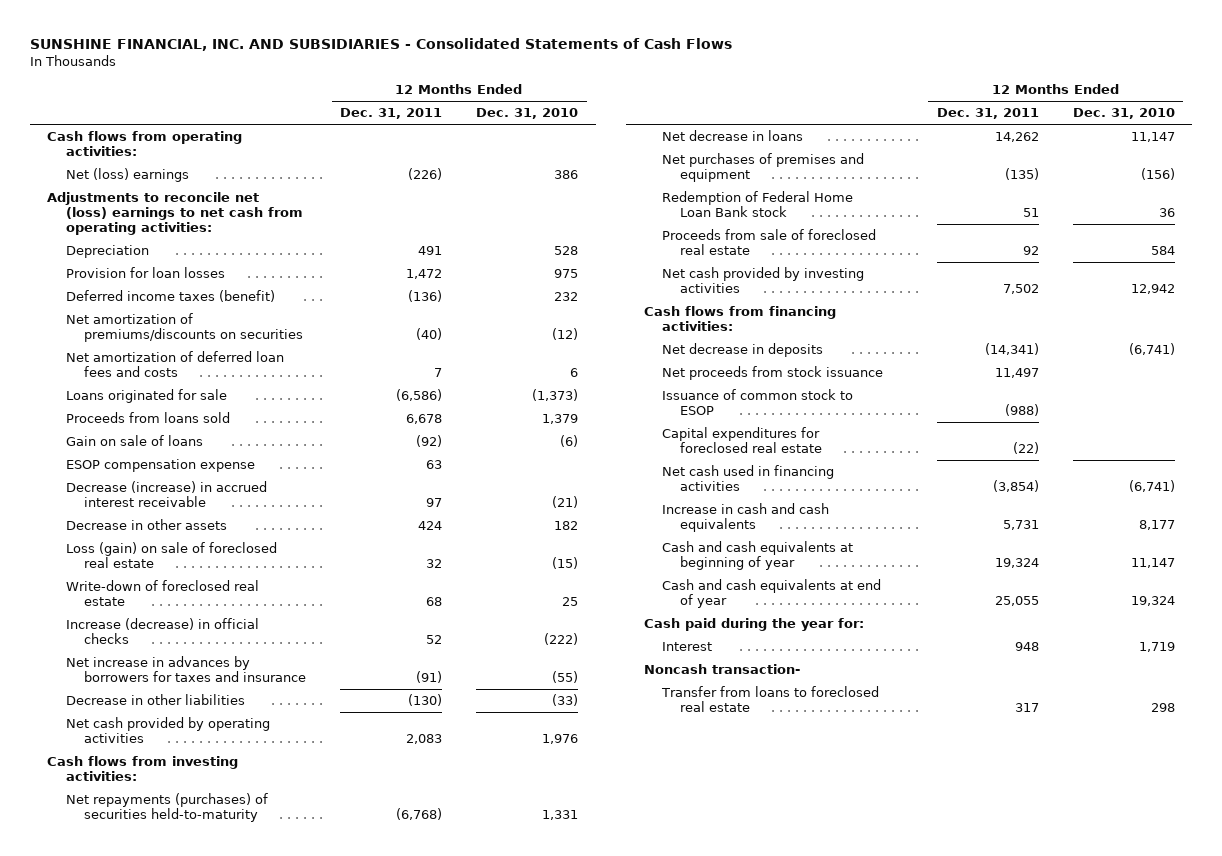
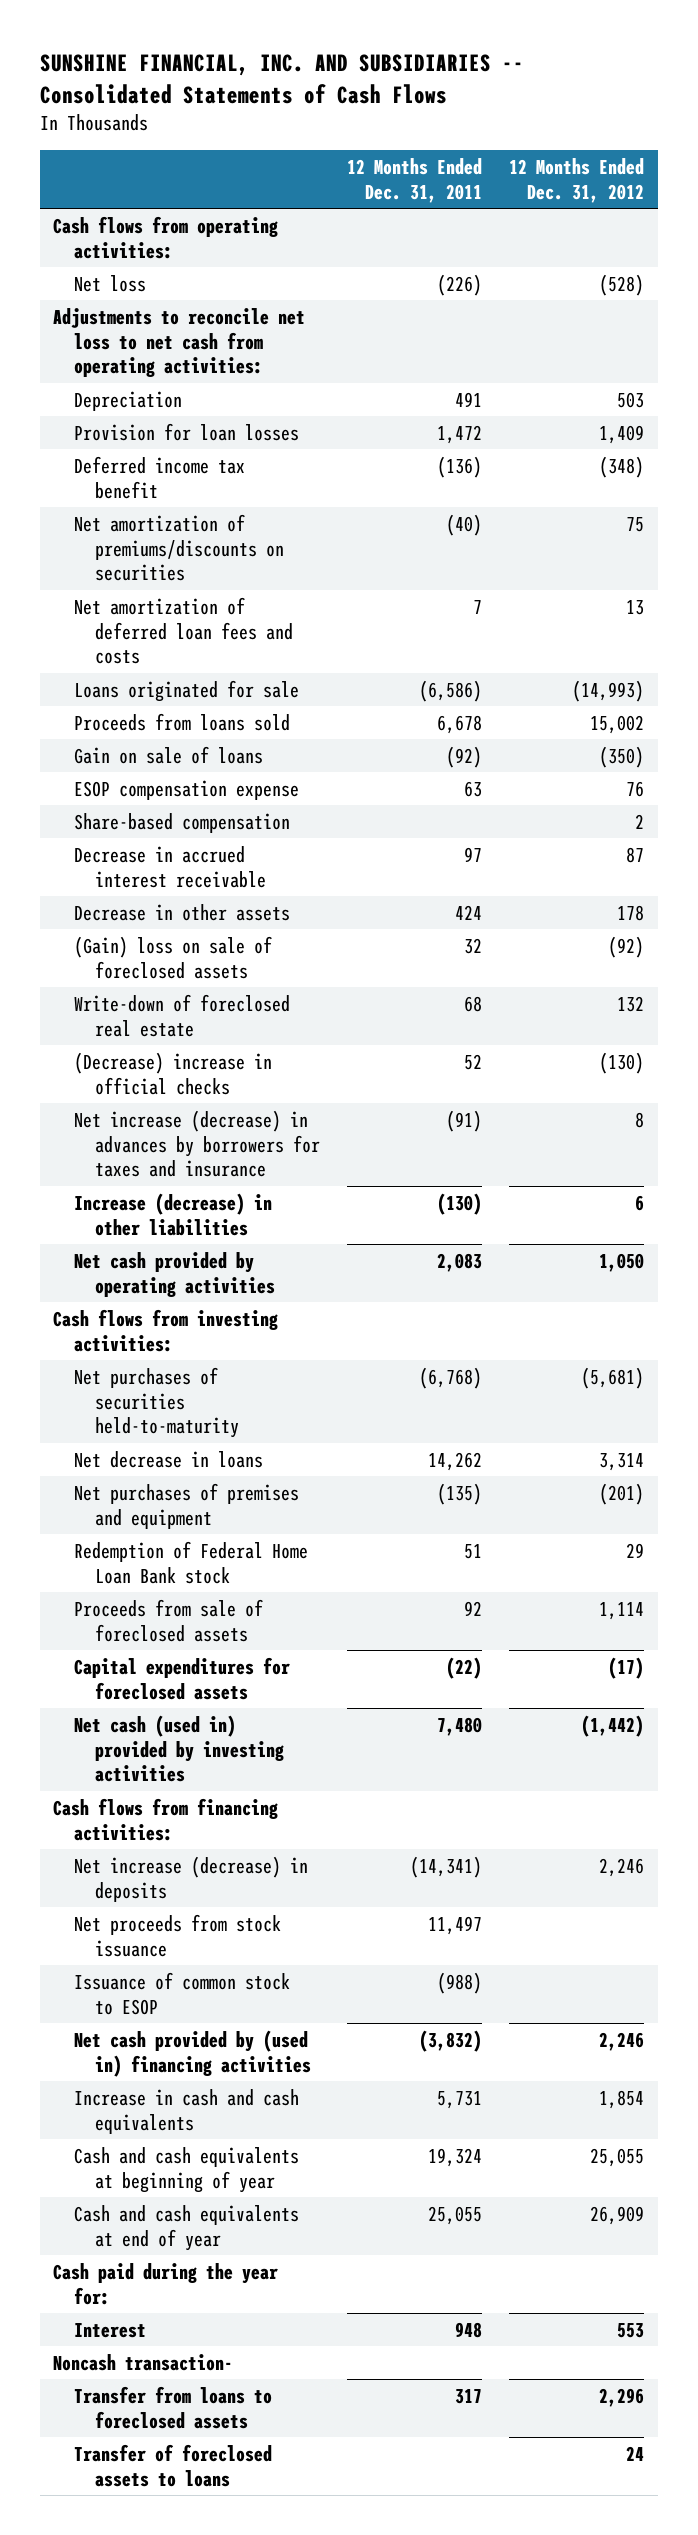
[30,38,733,52] SUNSHINE FINANCIAL, INC. AND SUBSIDIARIES - Consolidated Statements of Cash Flows -> [39,54,524,104] SUNSHINE FINANCIAL, INC. AND SUBSIDIARIES -- Consolidated Statements of Cash Flows
[476,108,579,120] Dec. 31, 2010 -> none
none -> [509,157,645,203] 12 Months Ended Dec. 31, 2012
[65,168,189,183] Net (loss) earnings -> [74,274,147,292] Net loss
[47,192,303,235] Adjustments to reconcile net (loss) earnings to net cash from operating activities: -> [53,307,306,378] Adjustments to reconcile net loss to net cash from operating activities:
[65,290,275,303] Deferred income taxes (benefit) -> [74,455,246,499] Deferred income tax benefit
none -> [74,812,291,833] Share-based compensation
[65,481,267,507] Decrease (increase) in accrued interest receivable -> [74,845,266,888] Decrease in accrued interest receivable
[65,542,277,568] Loss (gain) on sale of foreclosed real estate -> [74,935,273,979] (Gain) loss on sale of foreclosed assets
[65,618,259,644] Increase (decrease) in official checks -> [74,1051,273,1095] (Decrease) increase in official checks
[65,656,307,682] Net increase in advances by borrowers for taxes and insurance -> [74,1109,320,1178] Net increase (decrease) in advances by borrowers for taxes and insurance
[65,694,245,706] Decrease in other liabilities -> [74,1192,273,1236] Increase (decrease) in other liabilities
[65,793,268,822] Net repayments (purchases) of securities held-to-maturity -> [74,1366,239,1439] Net purchases of securities held-to-maturity
[661,229,876,255] Proceeds from sale of foreclosed real estate -> [74,1598,264,1642] Proceeds from sale of foreclosed assets
none -> [74,1656,291,1700] Capital expenditures for foreclosed assets
[661,267,864,293] Net cash provided by investing activities -> [74,1714,284,1783] Net cash (used in) provided by investing activities
[1002,283,1039,294] 7,502 -> [436,1716,482,1736] 7,480
[661,343,823,358] Net decrease in deposits -> [74,1855,309,1902] Net increase (decrease) in deposits
[661,427,823,453] Capital expenditures for foreclosed real estate -> none
[661,465,834,491] Net cash used in financing activities -> [74,2029,311,2077] Net cash provided by (used in) financing activities
[992,479,1039,492] (3,854) -> [418,2029,482,2052] (3,832)
[660,686,879,712] Transfer from loans to foreclosed real estate -> [74,2385,273,2429] Transfer from loans to foreclosed assets
none -> [74,2443,273,2487] Transfer of foreclosed assets to loans

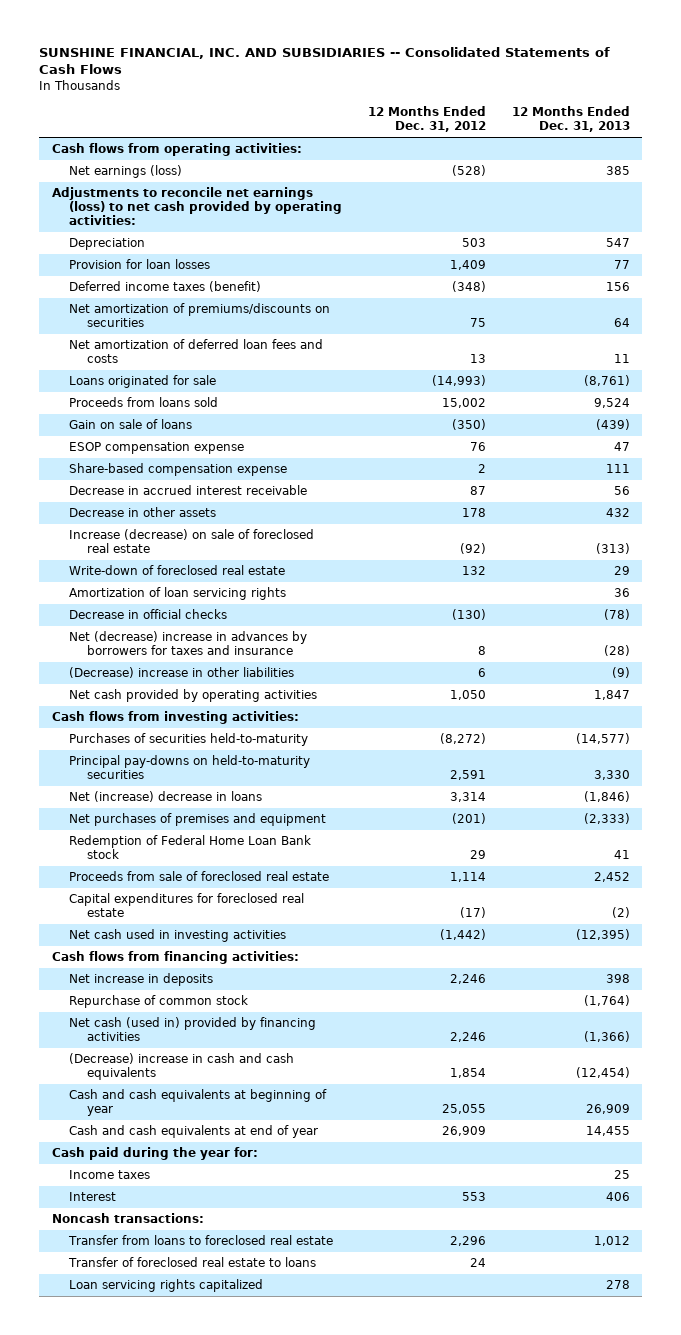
[346,157,482,203] 12 Months Ended Dec. 31, 2011 -> none
none -> [511,106,630,133] 12 Months Ended Dec. 31, 2013
[74,274,147,292] Net loss -> [69,165,183,179] Net earnings (loss)
[53,307,306,378] Adjustments to reconcile net loss to net cash from operating activities: -> [51,187,343,226] Adjustments to reconcile net earnings (loss) to net cash provided by operating activities:
[74,455,246,499] Deferred income tax benefit -> [69,281,262,293] Deferred income taxes (benefit)
[74,812,291,833] Share-based compensation -> [69,463,288,477] Share-based compensation expense
[74,935,273,979] (Gain) loss on sale of foreclosed assets -> none
none -> [69,529,315,554] Increase (decrease) on sale of foreclosed real estate
none -> [69,587,287,601] Amortization of loan servicing rights
[74,1051,273,1095] (Decrease) increase in official checks -> [69,609,228,620] Decrease in official checks
[74,1109,320,1178] Net increase (decrease) in advances by borrowers for taxes and insurance -> [69,631,308,656] Net (decrease) increase in advances by borrowers for taxes and insurance
[74,1192,273,1236] Increase (decrease) in other liabilities -> [69,667,295,679] (Decrease) increase in other liabilities
[74,1366,239,1439] Net purchases of securities held-to-maturity -> [69,733,309,747] Purchases of securities held-to-maturity
[581,1366,645,1389] (5,681) -> [440,733,487,745] (8,272)
none -> [69,755,311,780] Principal pay-downs on held-to-maturity securities
[74,1450,264,1468] Net decrease in loans -> [69,791,263,803] Net (increase) decrease in loans
[74,1598,264,1642] Proceeds from sale of foreclosed assets -> [69,871,330,882] Proceeds from sale of foreclosed real estate
[74,1656,291,1700] Capital expenditures for foreclosed assets -> [69,893,305,918] Capital expenditures for foreclosed real estate
[74,1714,284,1783] Net cash (used in) provided by investing activities -> [69,929,287,943] Net cash used in investing activities
[74,1913,282,1957] Net proceeds from stock issuance -> none
[74,1971,291,2015] Issuance of common stock to ESOP -> none
[74,1855,309,1902] Net increase (decrease) in deposits -> [69,973,214,987] Net increase in deposits
none -> [69,995,249,1009] Repurchase of common stock
[74,2029,311,2077] Net cash provided by (used in) financing activities -> [69,1017,317,1042] Net cash (used in) provided by financing activities
[74,2088,300,2134] Increase in cash and cash equivalents -> [69,1053,295,1081] (Decrease) increase in cash and cash equivalents
none -> [69,1170,151,1180] Income taxes
[53,2353,234,2371] Noncash transaction- -> [51,1213,204,1224] Noncash transactions:
[74,2385,273,2429] Transfer from loans to foreclosed assets -> [68,1235,334,1246] Transfer from loans to foreclosed real estate
[74,2443,273,2487] Transfer of foreclosed assets to loans -> [68,1257,317,1268] Transfer of foreclosed real estate to loans
none -> [69,1279,264,1293] Loan servicing rights capitalized

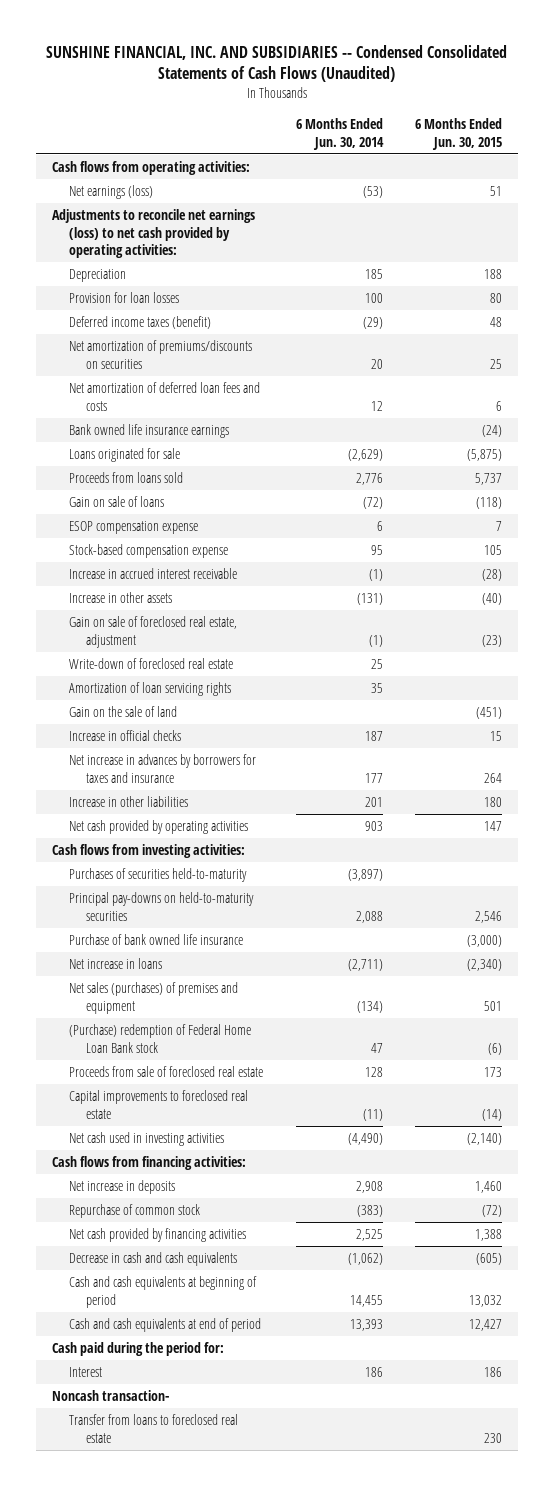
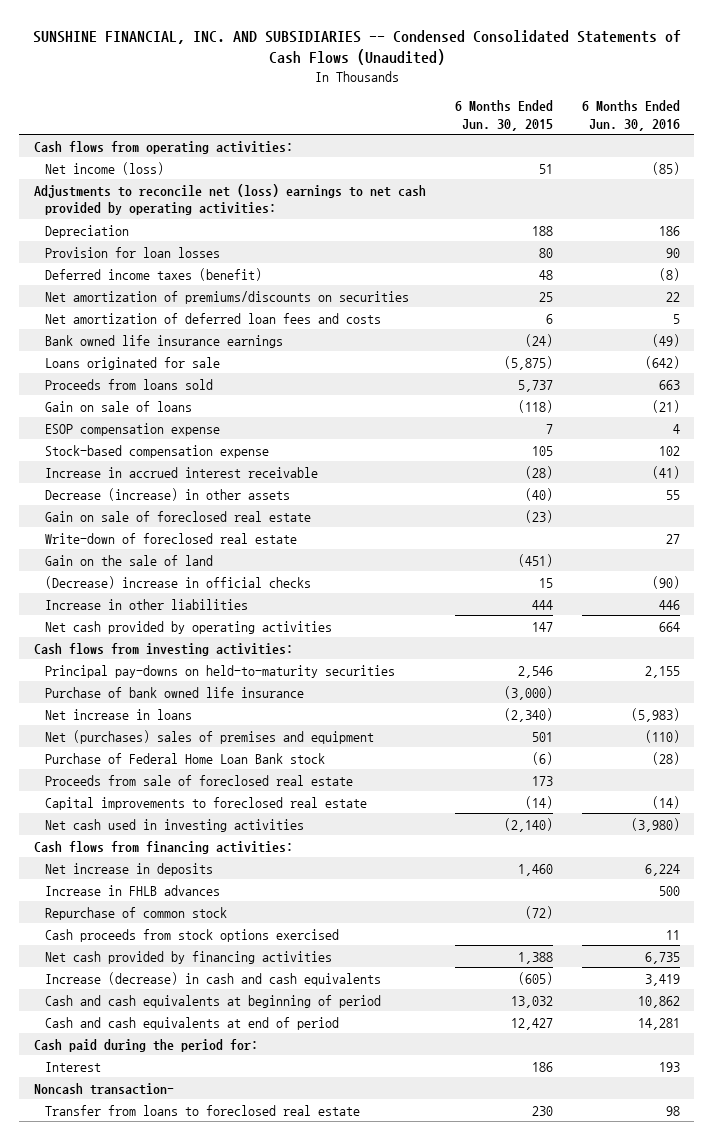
[295,118,384,150] 6 Months Ended Jun. 30, 2014 -> none
none -> [581,100,680,131] 6 Months Ended Jun. 30, 2016
[69,185,154,200] Net earnings (loss) -> [44,161,164,175] Net income (loss)
[52,209,256,259] Adjustments to reconcile net earnings (loss) to net cash provided by operating activities: -> [33,183,426,215] Adjustments to reconcile net (loss) earnings to net cash provided by operating activities:
[69,592,173,604] Increase in other assets -> [44,487,290,501] Decrease (increase) in other assets
[69,616,238,648] Gain on sale of foreclosed real estate, adjustment -> [44,510,311,522] Gain on sale of foreclosed real estate
[69,682,232,697] Amortization of loan servicing rights -> none
[69,754,257,783] Net increase in advances by borrowers for taxes and insurance -> none
[69,730,182,742] Increase in official checks -> [44,575,311,589] (Decrease) increase in official checks
[484,797,503,808] 180 -> [531,599,553,610] 444
[69,868,248,883] Purchases of securities held-to-maturity -> none
[69,982,239,1014] Net sales (purchases) of premises and equipment -> [44,729,374,744] Net (purchases) sales of premises and equipment
[69,1024,252,1053] (Purchase) redemption of Federal Home Loan Bank stock -> [44,752,325,764] Purchase of Federal Home Loan Bank stock
none -> [44,884,220,896] Increase in FHLB advances
none -> [44,928,339,942] Cash proceeds from stock options exercised
[69,1252,238,1267] Decrease in cash and cash equivalents -> [44,971,381,986] Increase (decrease) in cash and cash equivalents

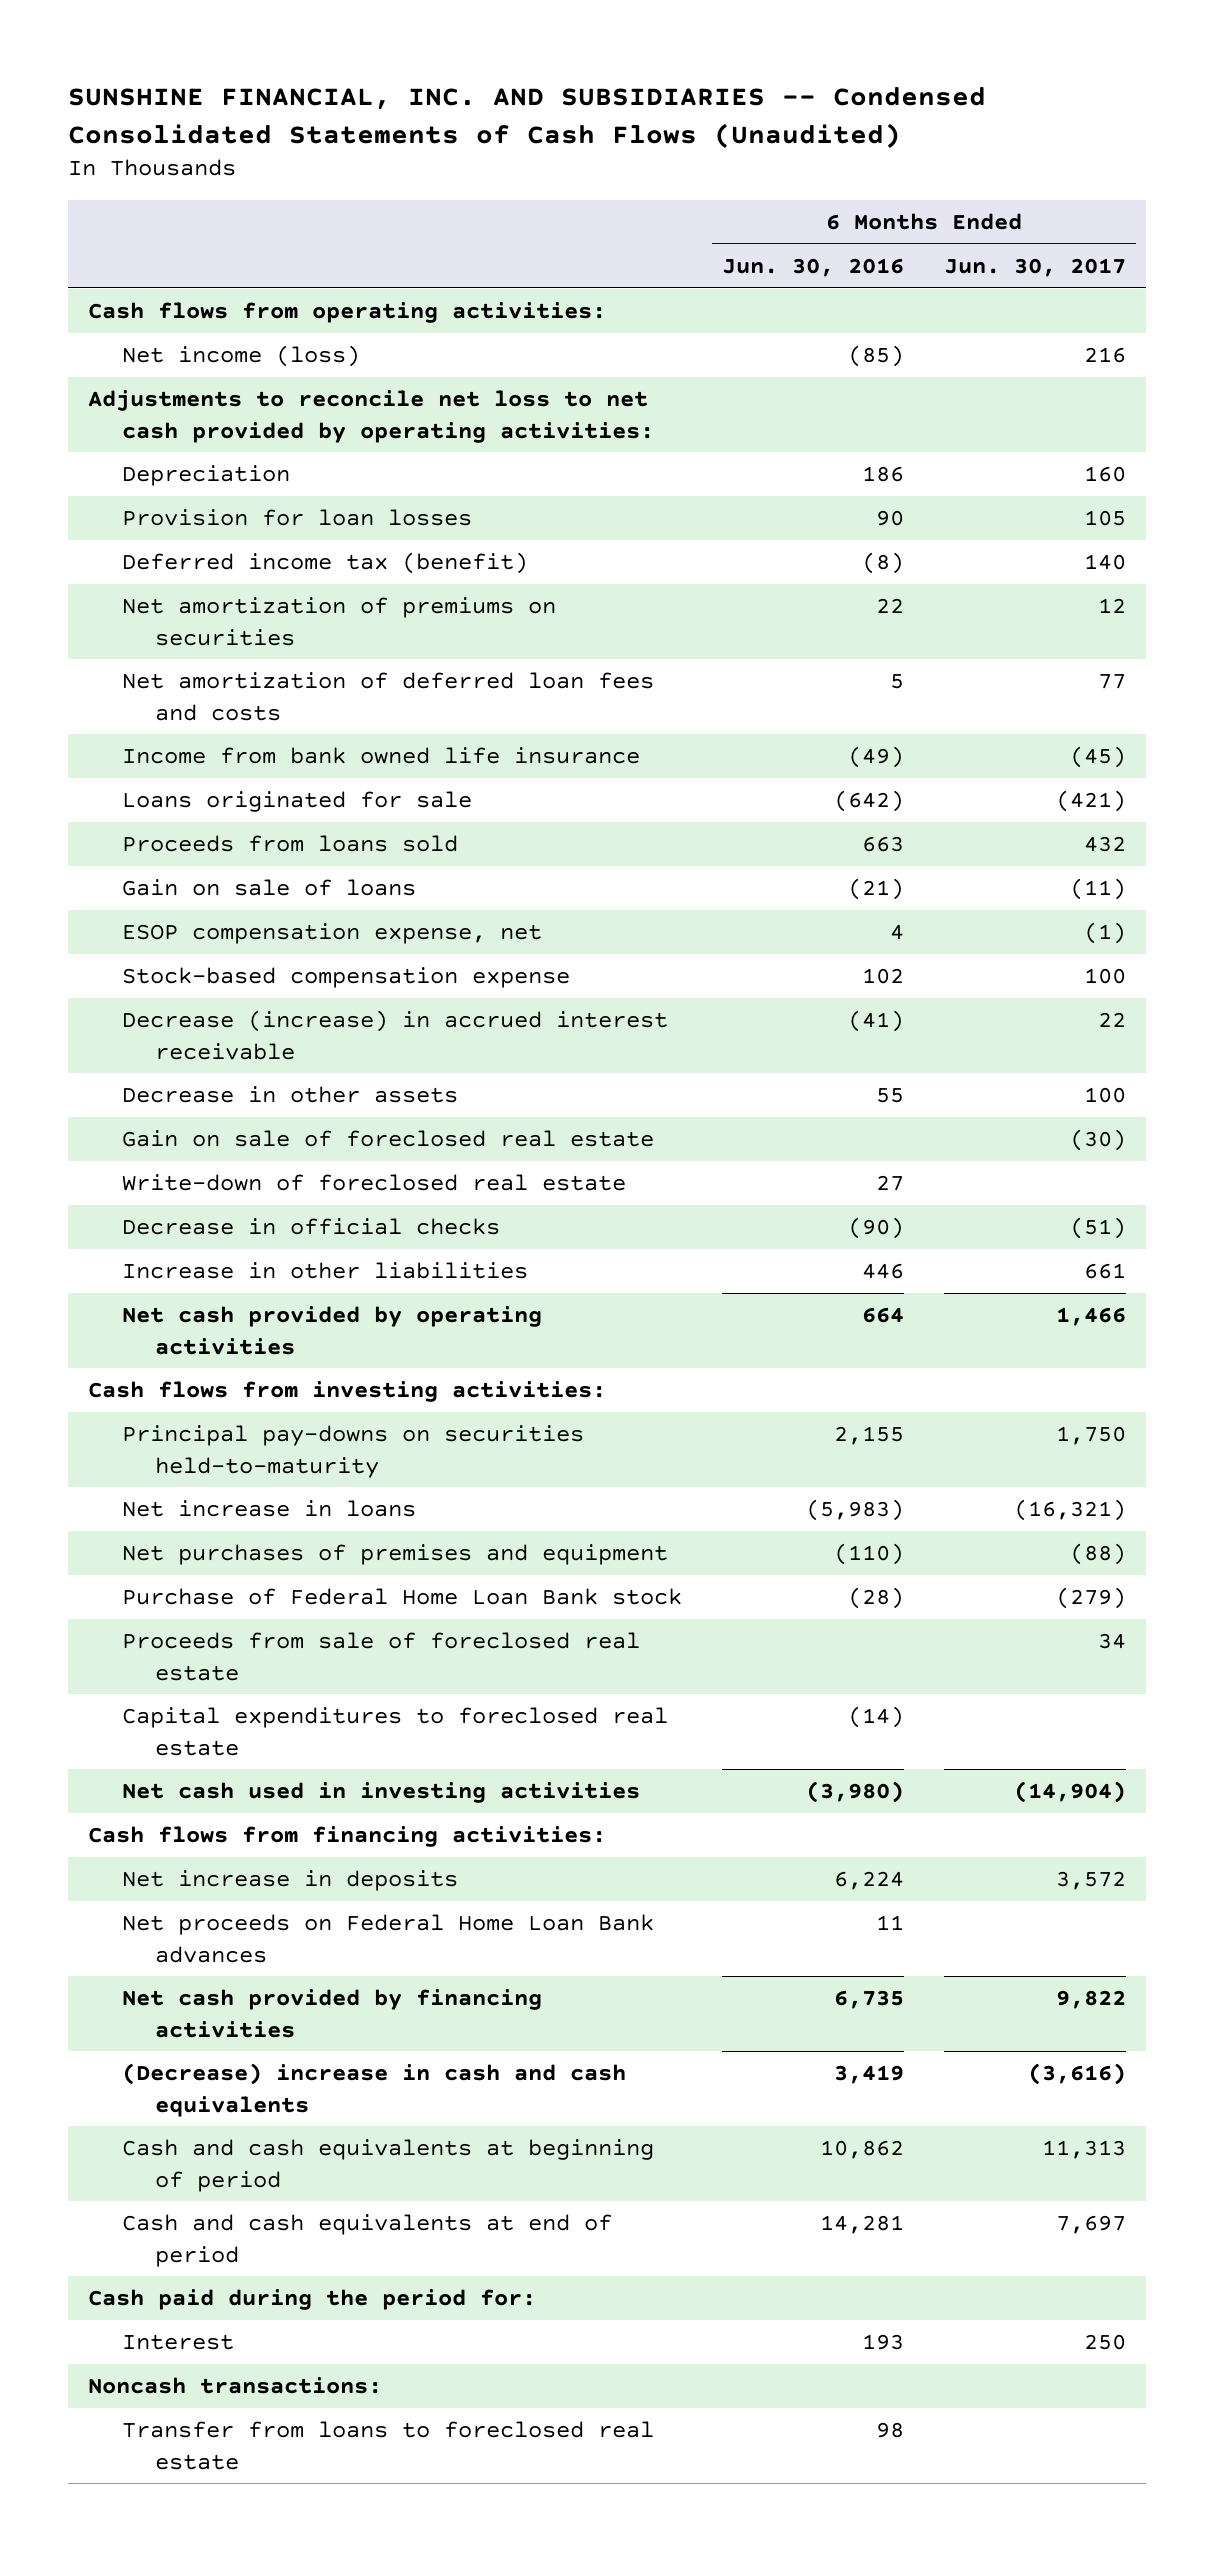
[454,100,553,131] 6 Months Ended Jun. 30, 2015 -> none
none -> [944,257,1127,277] Jun. 30, 2017
[33,183,426,215] Adjustments to reconcile net (loss) earnings to net cash provided by operating activities: -> [88,390,654,443] Adjustments to reconcile net loss to net cash provided by operating activities:
[44,267,262,281] Deferred income taxes (benefit) -> [121,552,528,575] Deferred income tax (benefit)
[44,290,409,304] Net amortization of premiums/discounts on securities -> [121,597,556,646] Net amortization of premiums on securities
[44,334,283,348] Bank owned life insurance earnings -> [121,747,640,765] Income from bank owned life insurance
[44,422,220,436] ESOP compensation expense -> [121,923,542,945] ESOP compensation expense, net
[44,466,318,478] Increase in accrued interest receivable -> [121,1010,668,1060] Decrease (increase) in accrued interest receivable
[44,487,290,501] Decrease (increase) in other assets -> [121,1086,458,1104] Decrease in other assets
[44,554,213,566] Gain on the sale of land -> none
[44,575,311,589] (Decrease) increase in official checks -> [121,1218,500,1236] Decrease in official checks
[44,686,304,698] Purchase of bank owned life insurance -> none
[44,664,395,678] Principal pay-downs on held-to-maturity securities -> [121,1425,584,1478] Principal pay-downs on securities held-to-maturity
[44,729,374,744] Net (purchases) sales of premises and equipment -> [121,1544,668,1566] Net purchases of premises and equipment
[44,796,367,810] Capital improvements to foreclosed real estate -> [121,1707,668,1756] Capital expenditures to foreclosed real estate
[44,884,220,896] Increase in FHLB advances -> none
[44,906,227,920] Repurchase of common stock -> none
[44,928,339,942] Cash proceeds from stock options exercised -> none
none -> [121,1914,654,1963] Net proceeds on Federal Home Loan Bank advances
[44,971,381,986] Increase (decrease) in cash and cash equivalents -> [121,2063,626,2117] (Decrease) increase in cash and cash equivalents
[33,1082,174,1095] Noncash transaction- -> [88,2377,383,2395] Noncash transactions:

